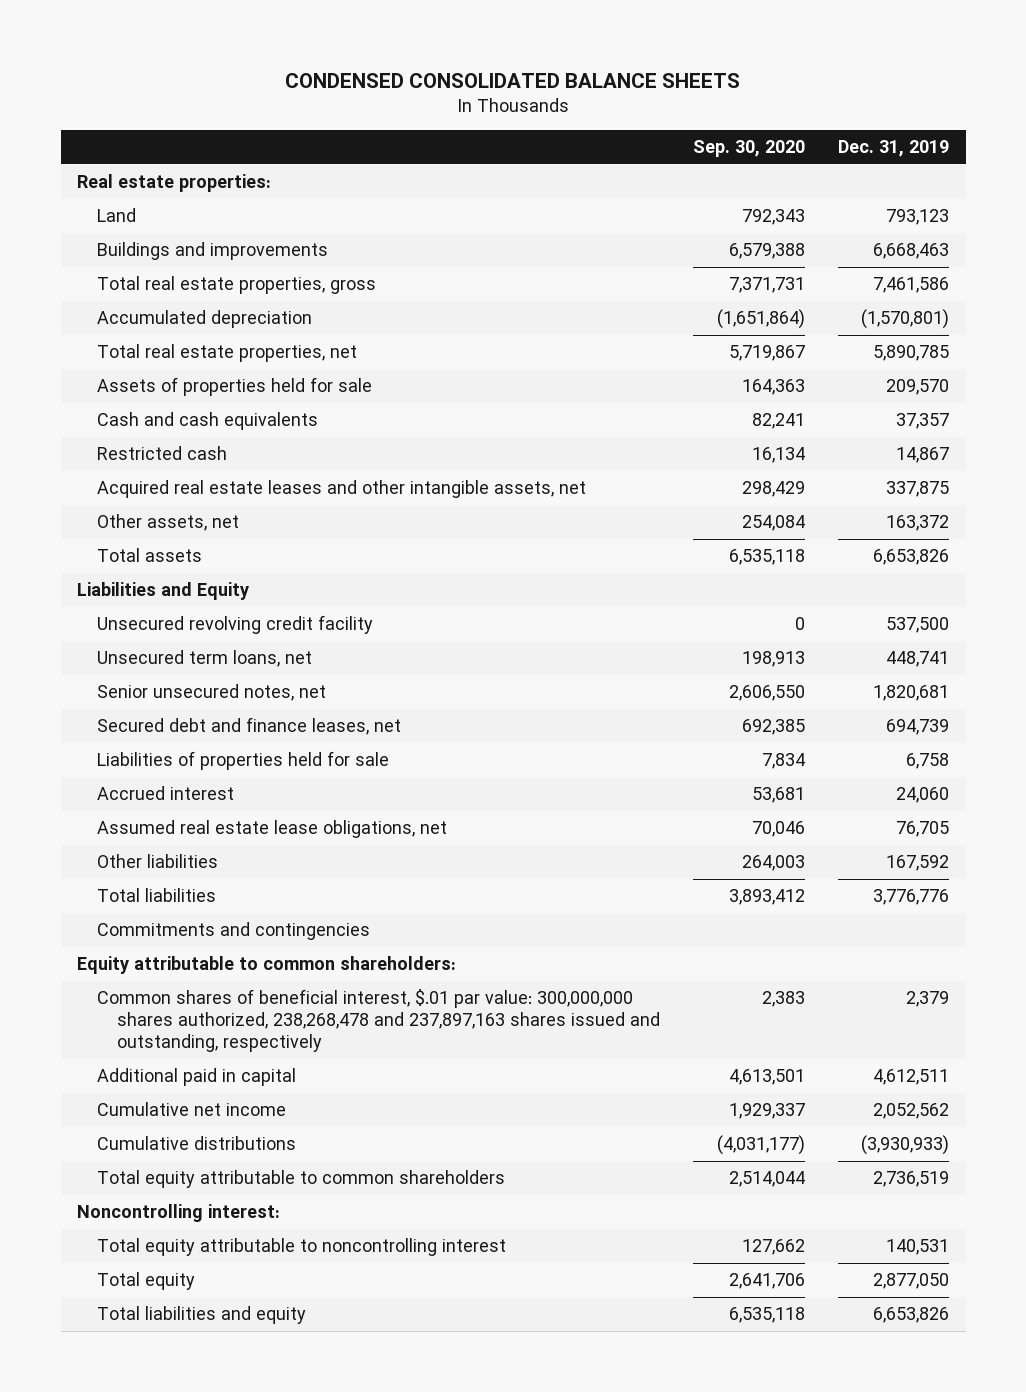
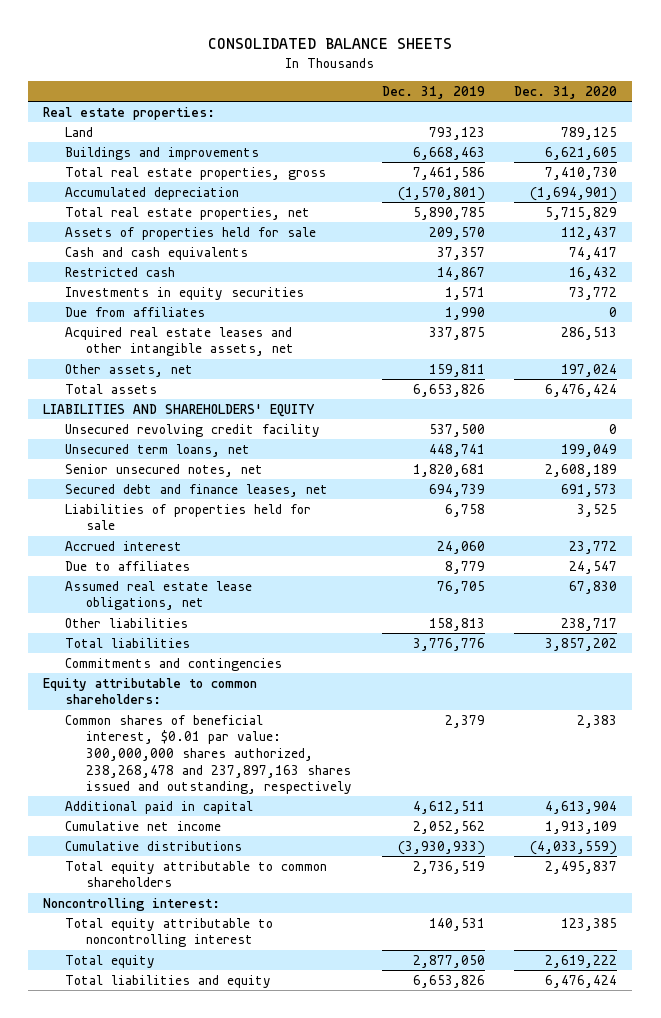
[285,73,741,89] CONDENSED CONSOLIDATED BALANCE SHEETS -> [208,38,453,50] CONSOLIDATED BALANCE SHEETS
[693,140,806,158] Sep. 30, 2020 -> none
none -> [514,85,618,99] Dec. 31, 2020
none -> [64,286,304,300] Investments in equity securities
none -> [64,306,205,317] Due from affiliates
[886,515,950,532] 163,372 -> [428,363,485,377] 159,811
[77,582,250,601] Liabilities and Equity -> [43,403,316,417] LIABILITIES AND SHAREHOLDERS' EQUITY
none -> [64,560,190,571] Due to affiliates
[886,855,950,872] 167,592 -> [428,617,485,631] 158,813
[97,989,661,1053] Common shares of beneficial interest, $.01 par value: 300,000,000 shares authorized, 238,268,478 and 237,897,163 shares issued and outstanding, respectively -> [64,714,353,795] Common shares of beneficial interest, $0.01 par value: 300,000,000 shares authorized, 238,268,478 and 237,897,163 shares issued and outstanding, respectively

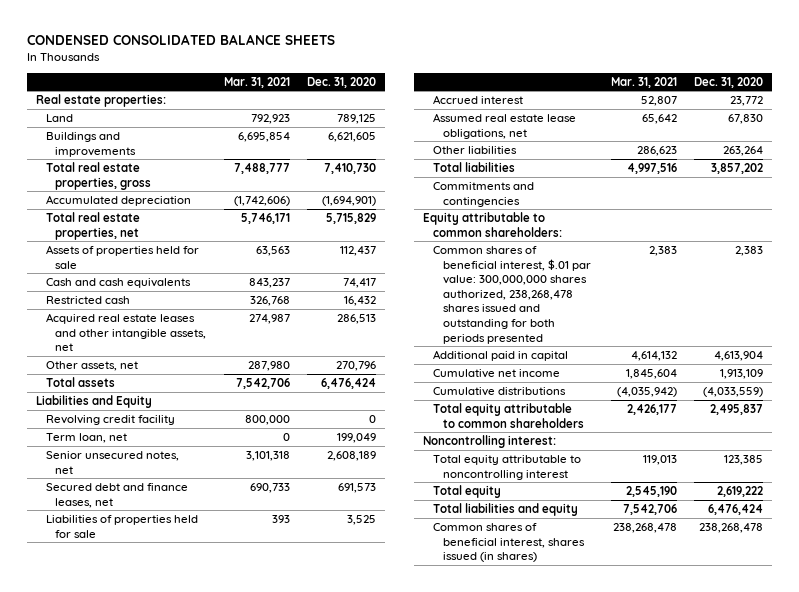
[208,38,453,50] CONSOLIDATED BALANCE SHEETS -> [27,34,336,46] CONDENSED CONSOLIDATED BALANCE SHEETS
[381,85,485,99] Dec. 31, 2019 -> none
none -> [223,76,290,88] Mar. 31, 2021
[64,286,304,300] Investments in equity securities -> none
[64,306,205,317] Due from affiliates -> none
[561,363,618,377] 197,024 -> [336,361,377,372] 270,796
[43,403,316,417] LIABILITIES AND SHAREHOLDERS' EQUITY -> [35,395,152,409] Liabilities and Equity
[64,423,320,437] Unsecured revolving credit facility -> [45,415,175,426] Revolving credit facility
[64,443,250,457] Unsecured term loans, net -> [45,433,127,444] Term loan, net
[64,560,190,571] Due to affiliates -> none
[561,617,618,631] 238,717 -> [723,146,764,157] 263,264
[64,714,353,795] Common shares of beneficial interest, $0.01 par value: 300,000,000 shares authorized, 238,268,478 and 237,897,163 shares issued and outstanding, respectively -> [432,246,591,344] Common shares of beneficial interest, $.01 par value: 300,000,000 shares authorized, 238,268,478 shares issued and outstanding for both periods presented
none -> [432,523,585,563] Common shares of beneficial interest, shares issued (in shares)

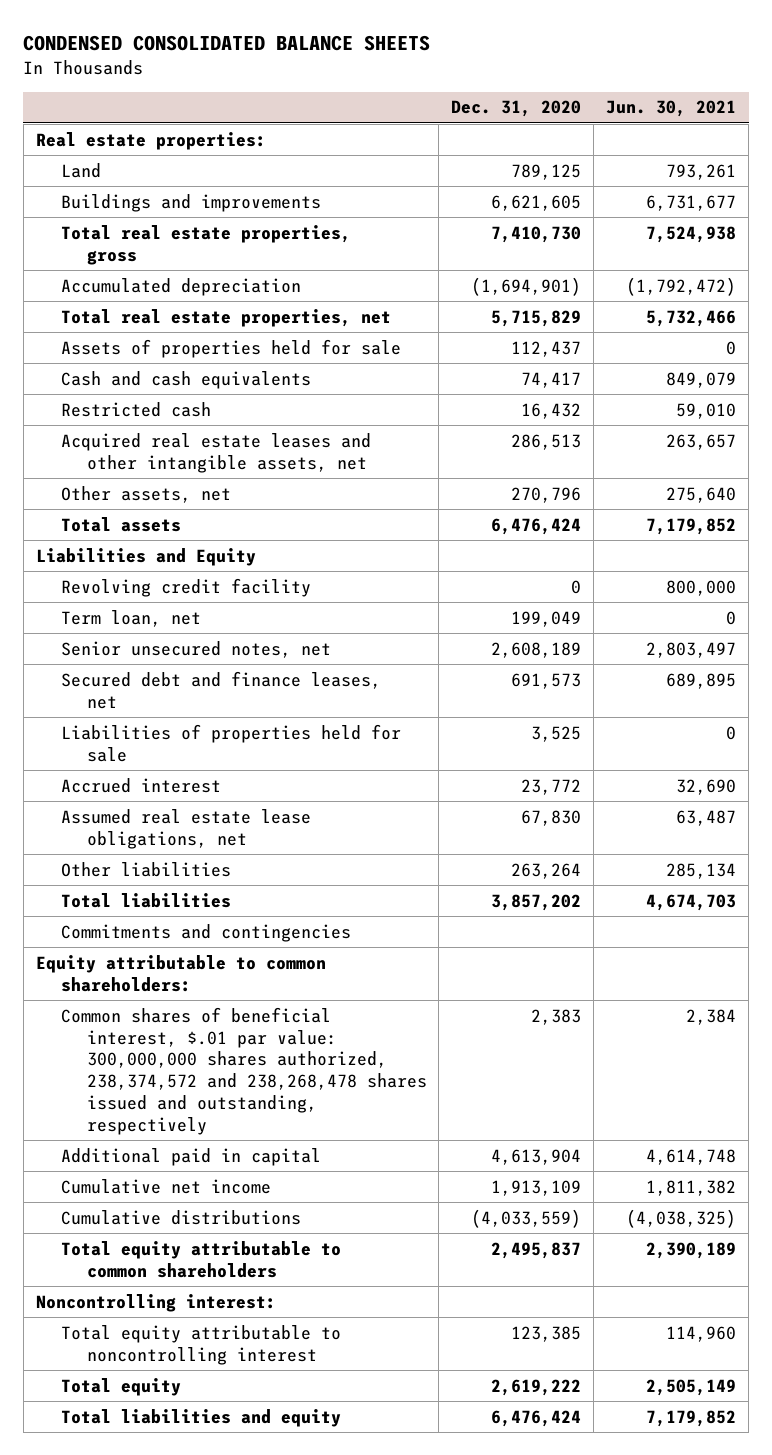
[223,76,290,88] Mar. 31, 2021 -> none
none -> [606,100,737,118] Jun. 30, 2021
[432,246,591,344] Common shares of beneficial interest, $.01 par value: 300,000,000 shares authorized, 238,268,478 shares issued and outstanding for both periods presented -> [61,1006,427,1136] Common shares of beneficial interest, $.01 par value: 300,000,000 shares authorized, 238,374,572 and 238,268,478 shares issued and outstanding, respectively
[432,523,585,563] Common shares of beneficial interest, shares issued (in shares) -> none

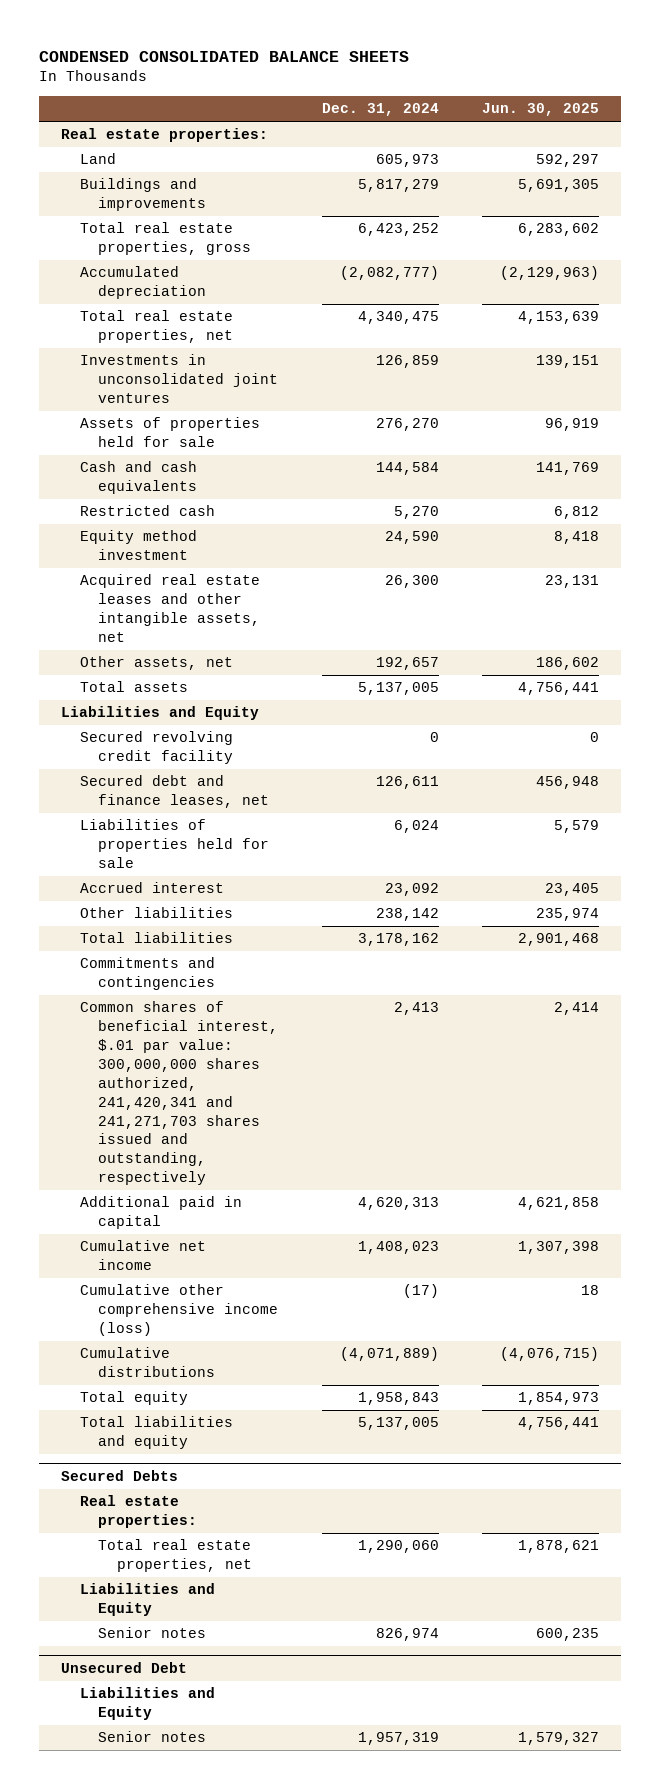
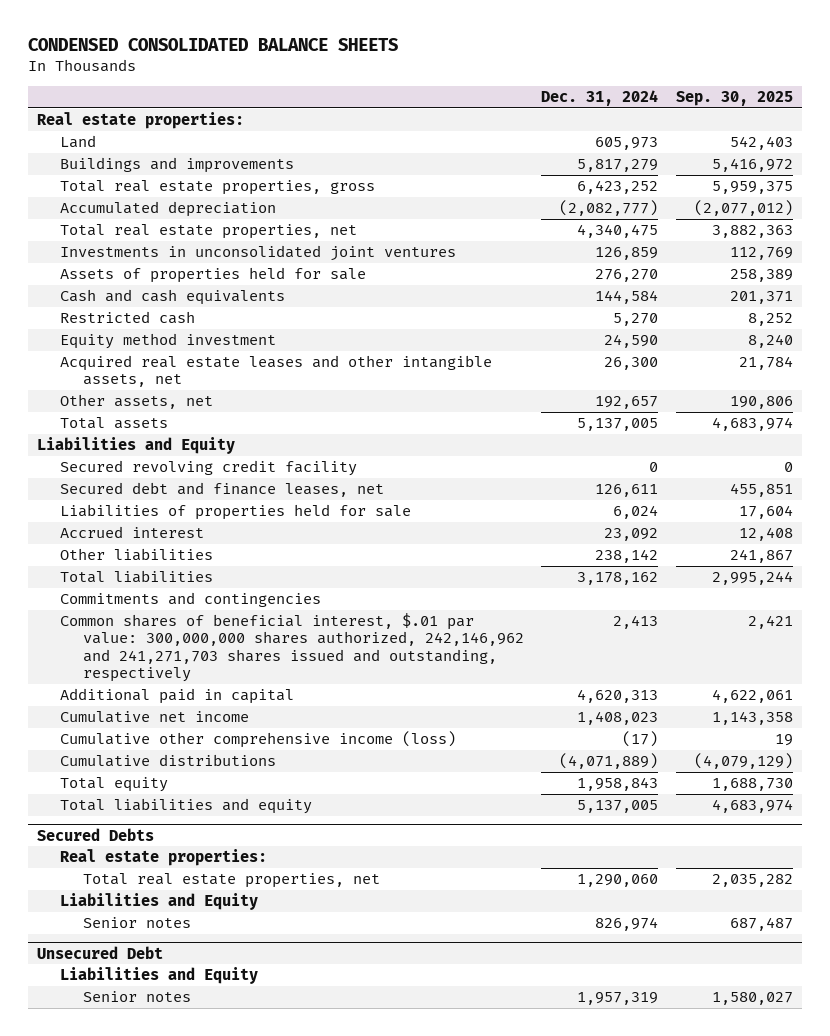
[481,103,599,117] Jun. 30, 2025 -> none
none -> [675,91,793,107] Sep. 30, 2025
[79,1001,279,1186] Common shares of beneficial interest, $.01 par value: 300,000,000 shares authorized, 241,420,341 and 241,271,703 shares issued and outstanding, respectively -> [59,613,524,683] Common shares of beneficial interest, $.01 par value: 300,000,000 shares authorized, 242,146,962 and 241,271,703 shares issued and outstanding, respectively

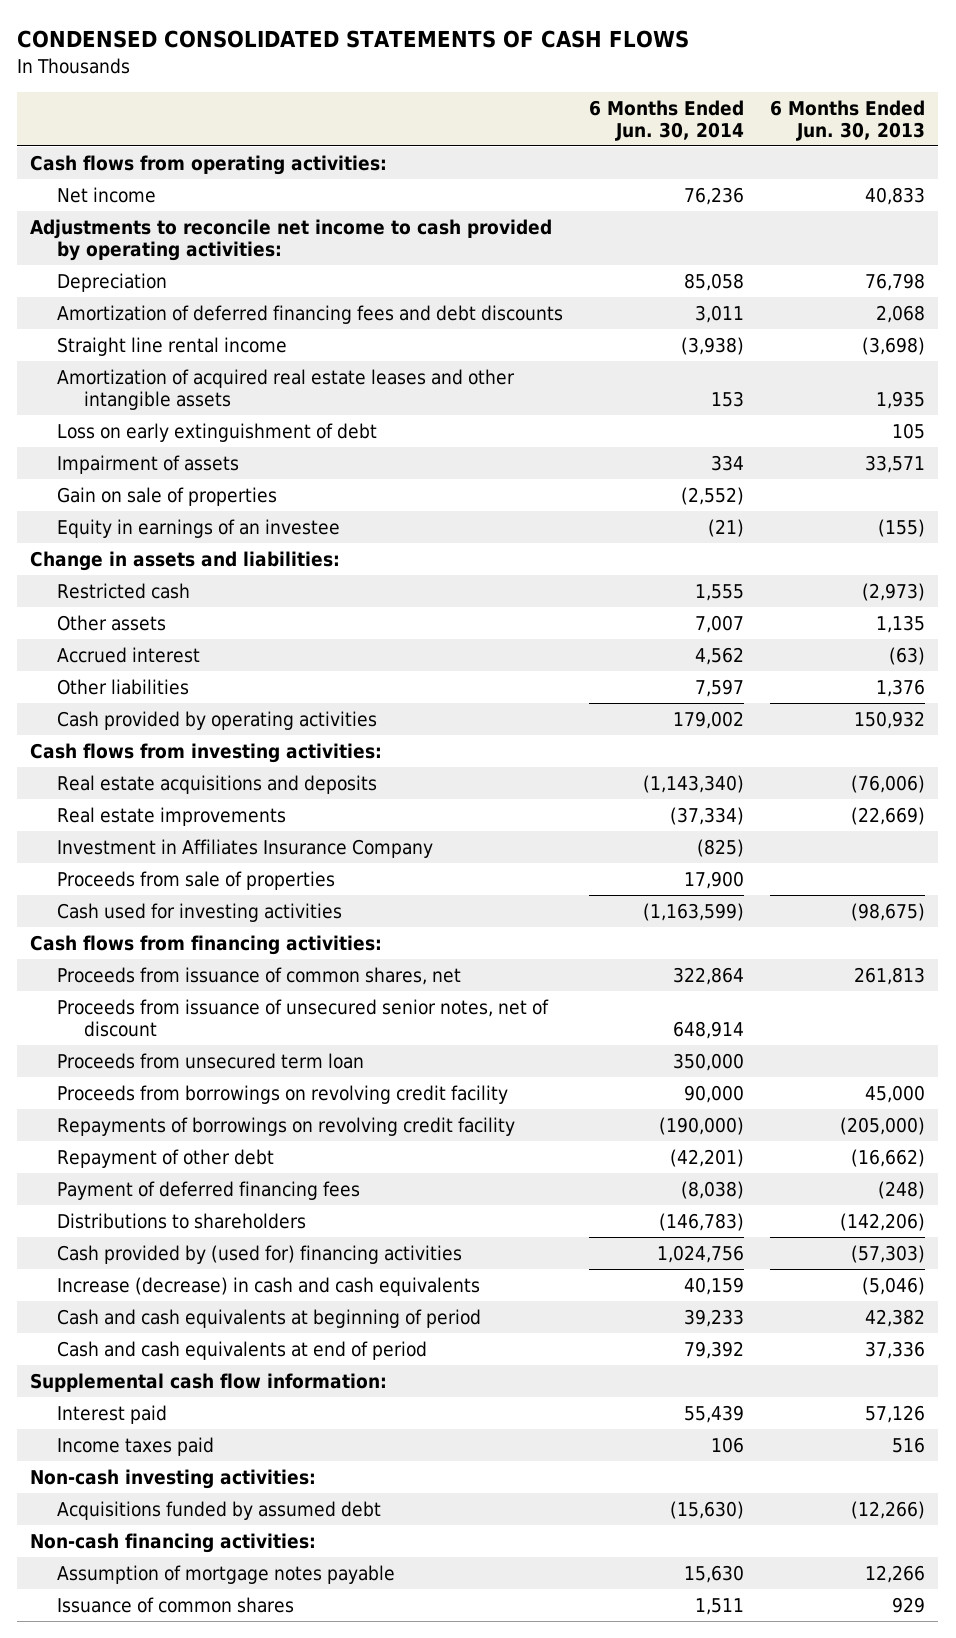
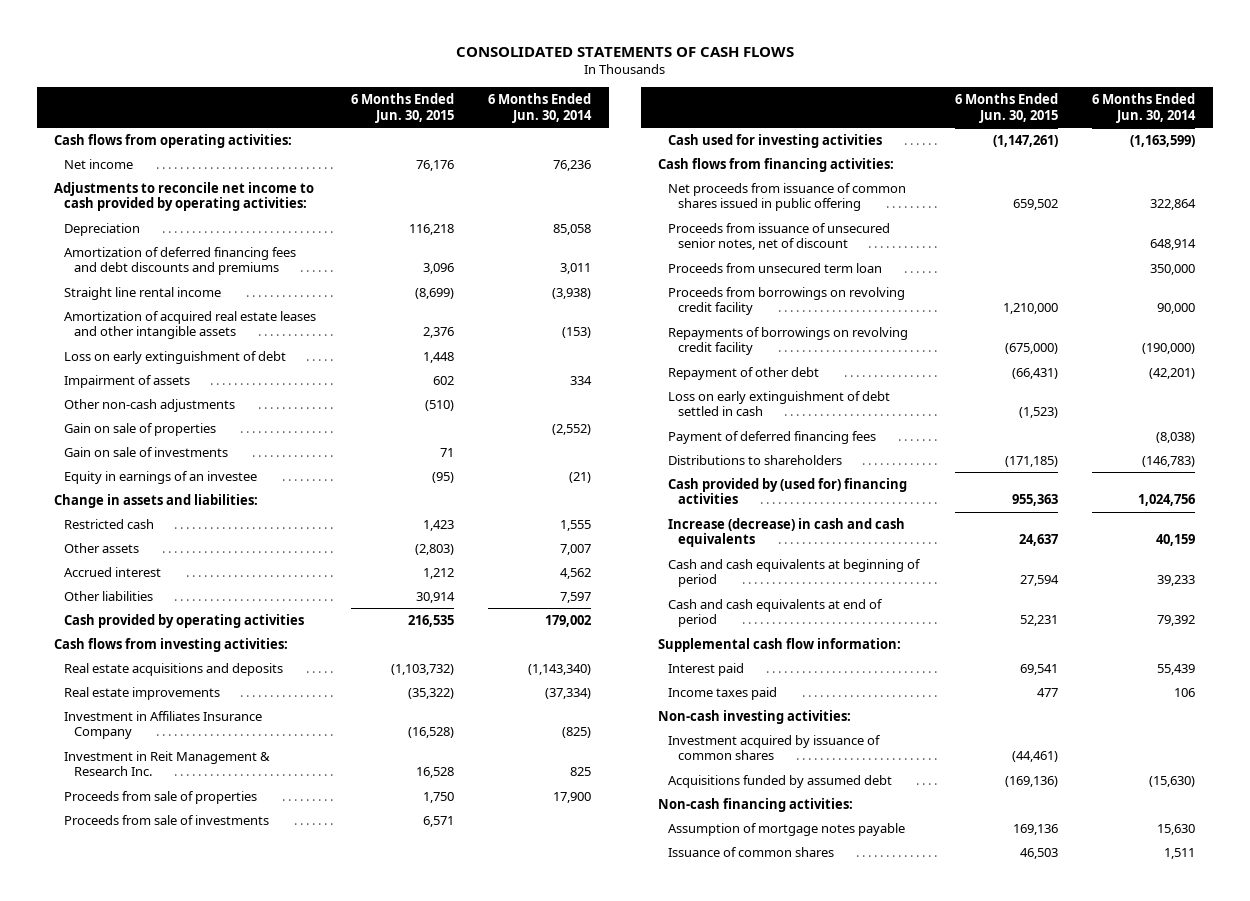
[17,30,690,49] CONDENSED CONSOLIDATED STATEMENTS OF CASH FLOWS -> [455,47,794,58] CONSOLIDATED STATEMENTS OF CASH FLOWS
[770,99,926,142] 6 Months Ended Jun. 30, 2013 -> none
none -> [350,93,454,123] 6 Months Ended Jun. 30, 2015
[57,304,564,324] Amortization of deferred financing fees and debt discounts -> [64,246,297,276] Amortization of deferred financing fees and debt discounts and premiums
[711,391,745,408] 153 -> [562,327,592,339] (153)
none -> [64,398,236,412] Other non-cash adjustments
none -> [64,446,229,457] Gain on sale of investments
none -> [64,750,271,777] Investment in Reit Management & Research Inc.
none -> [64,814,270,825] Proceeds from sale of investments
[57,966,462,985] Proceeds from issuance of common shares, net -> [667,182,906,212] Net proceeds from issuance of common shares issued in public offering
none -> [667,390,890,417] Loss on early extinguishment of debt settled in cash
none -> [667,734,881,761] Investment acquired by issuance of common shares

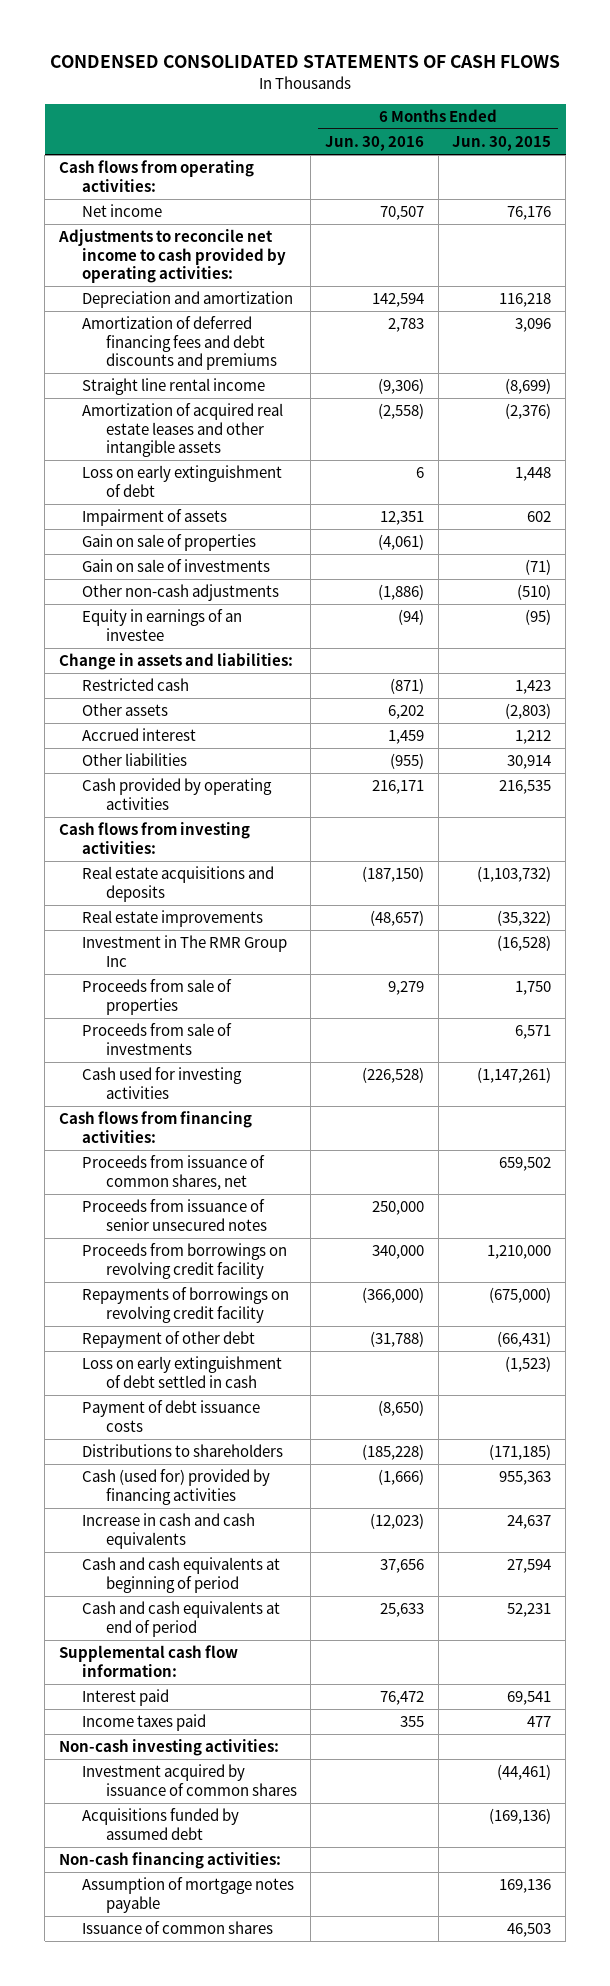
[455,47,794,58] CONSOLIDATED STATEMENTS OF CASH FLOWS -> [50,55,561,69] CONDENSED CONSOLIDATED STATEMENTS OF CASH FLOWS
[488,93,593,123] 6 Months Ended Jun. 30, 2014 -> none
none -> [325,136,425,152] Jun. 30, 2016
[64,222,141,236] Depreciation -> [82,291,294,309] Depreciation and amortization
[422,327,454,339] 2,376 -> [505,403,552,420] (2,376)
[439,447,454,457] 71 -> [525,559,552,576] (71)
[64,398,236,412] Other non-cash adjustments -> [82,584,280,602] Other non-cash adjustments
[64,750,271,777] Investment in Reit Management & Research Inc. -> none
[64,710,263,740] Investment in Affiliates Insurance Company -> [82,935,288,967] Investment in The RMR Group Inc
[667,262,882,273] Proceeds from unsecured term loan -> none
[667,182,906,212] Net proceeds from issuance of common shares issued in public offering -> [82,1155,266,1190] Proceeds from issuance of common shares, net
[667,222,890,251] Proceeds from issuance of unsecured senior notes, net of discount -> [82,1199,267,1231] Proceeds from issuance of senior unsecured notes
[667,430,876,444] Payment of deferred financing fees -> [82,1400,261,1432] Payment of debt issuance costs
[667,477,907,505] Cash provided by (used for) financing activities -> [82,1469,271,1505] Cash (used for) provided by financing activities
[667,517,905,548] Increase (decrease) in cash and cash equivalents -> [82,1513,256,1549] Increase in cash and cash equivalents

